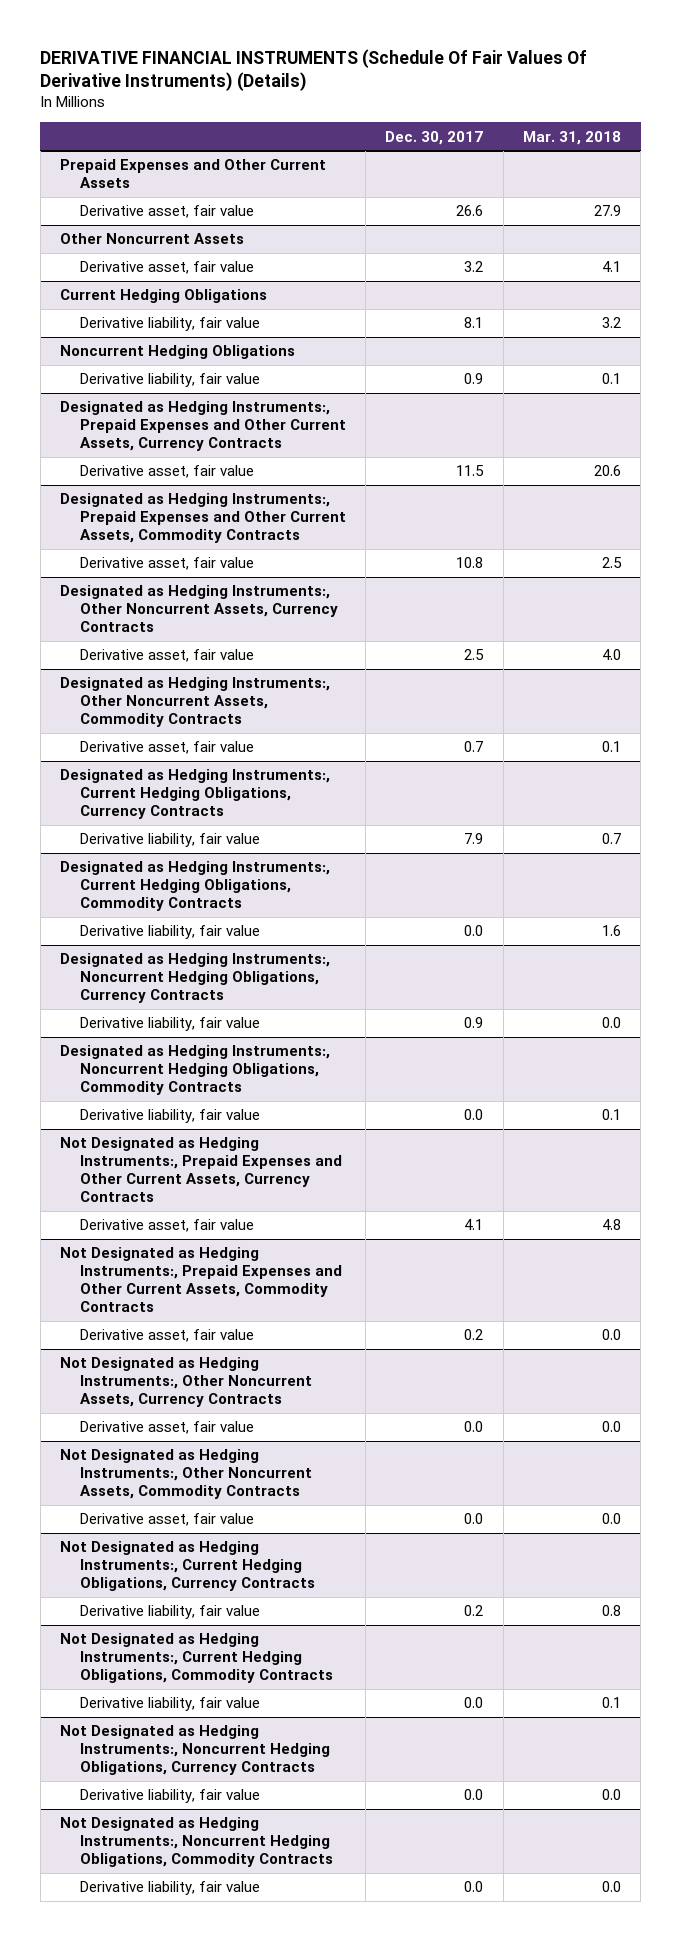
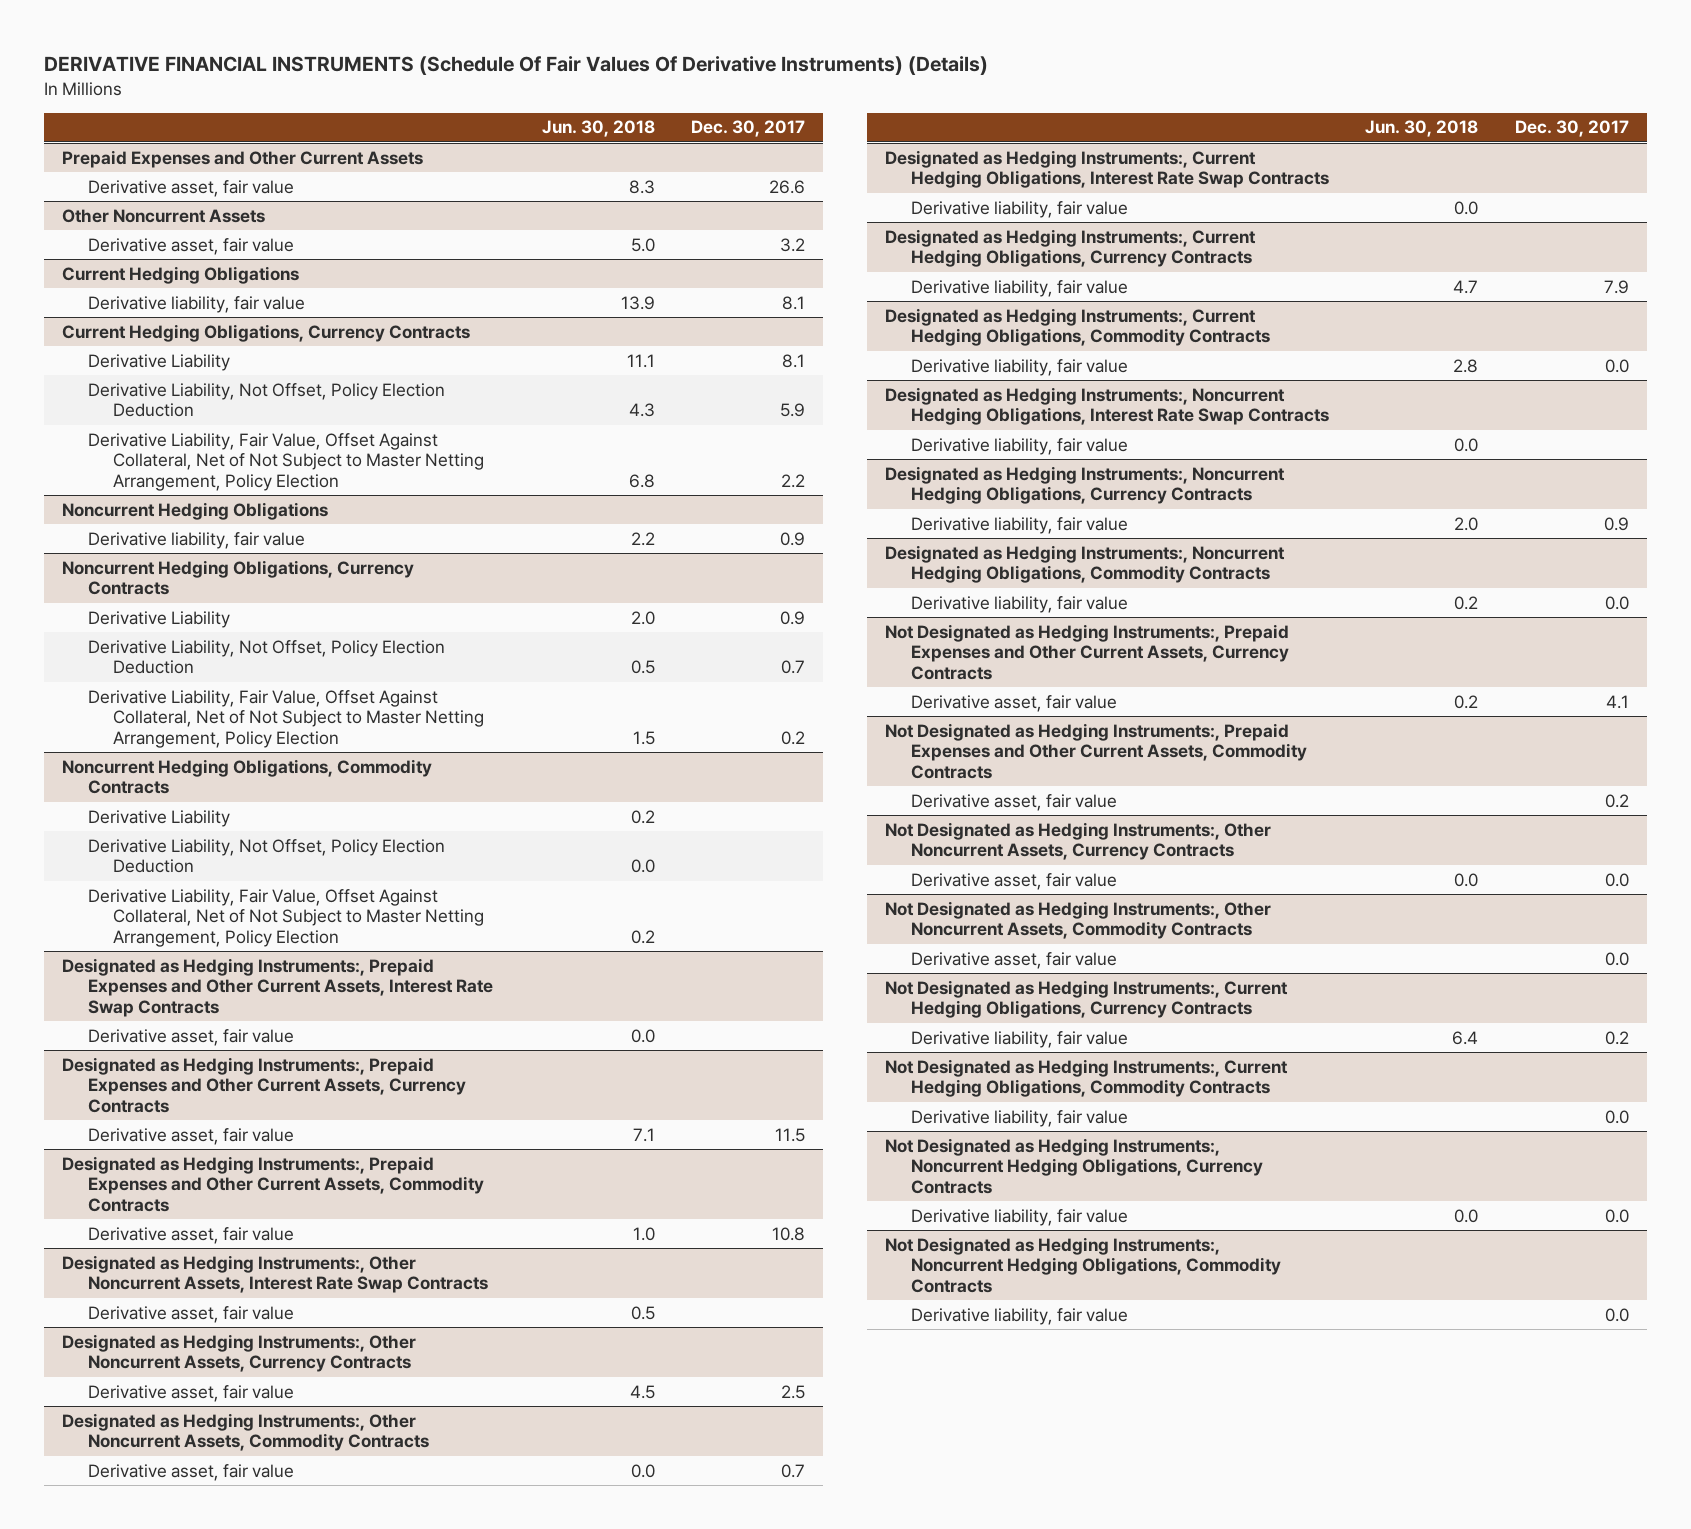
[522,130,621,145] Mar. 31, 2018 -> none
none -> [541,120,655,138] Jun. 30, 2018
none -> [62,323,471,342] Current Hedging Obligations, Currency Contracts
none -> [87,353,230,371] Derivative Liability
none -> [87,382,445,418] Derivative Liability, Not Offset, Policy Election Deduction
none -> [87,432,485,491] Derivative Liability, Fair Value, Offset Against Collateral, Net of Not Subject to Master Netting Arrangement, Policy Election
none -> [62,559,415,596] Noncurrent Hedging Obligations, Currency Contracts
none -> [87,610,230,628] Derivative Liability
none -> [87,639,445,675] Derivative Liability, Not Offset, Policy Election Deduction
none -> [87,689,485,748] Derivative Liability, Fair Value, Offset Against Collateral, Net of Not Subject to Master Netting Arrangement, Policy Election
none -> [62,758,433,795] Noncurrent Hedging Obligations, Commodity Contracts
none -> [87,809,230,827] Derivative Liability
none -> [87,838,445,874] Derivative Liability, Not Offset, Policy Election Deduction
none -> [87,888,485,947] Derivative Liability, Fair Value, Offset Against Collateral, Net of Not Subject to Master Netting Arrangement, Policy Election
none -> [62,957,493,1017] Designated as Hedging Instruments:, Prepaid Expenses and Other Current Assets, Interest Rate Swap Contracts
none -> [87,1028,294,1046] Derivative asset, fair value
none -> [62,1254,488,1294] Designated as Hedging Instruments:, Other Noncurrent Assets, Interest Rate Swap Contracts
none -> [87,1305,294,1323] Derivative asset, fair value
none -> [885,149,1329,189] Designated as Hedging Instruments:, Current Hedging Obligations, Interest Rate Swap Contracts
none -> [910,200,1128,218] Derivative liability, fair value
none -> [885,386,1329,426] Designated as Hedging Instruments:, Noncurrent Hedging Obligations, Interest Rate Swap Contracts
none -> [910,437,1128,455] Derivative liability, fair value

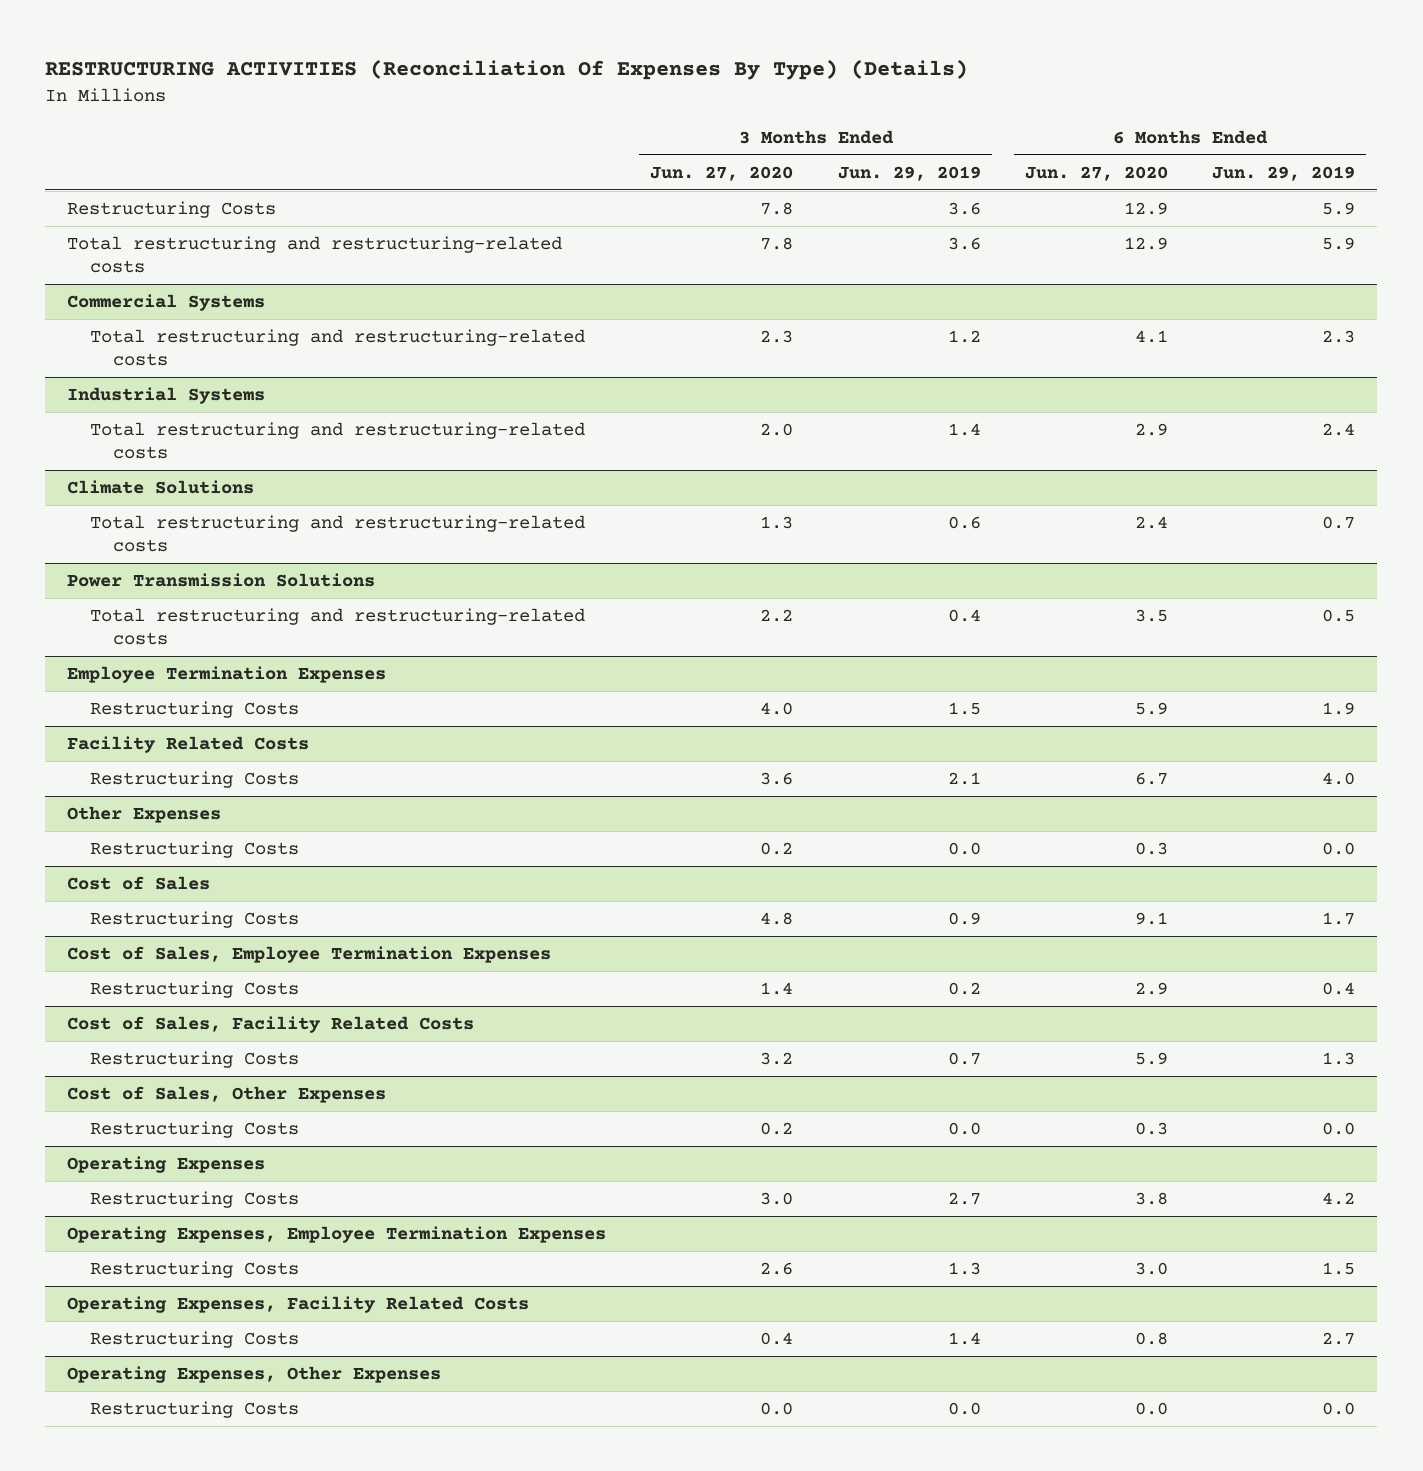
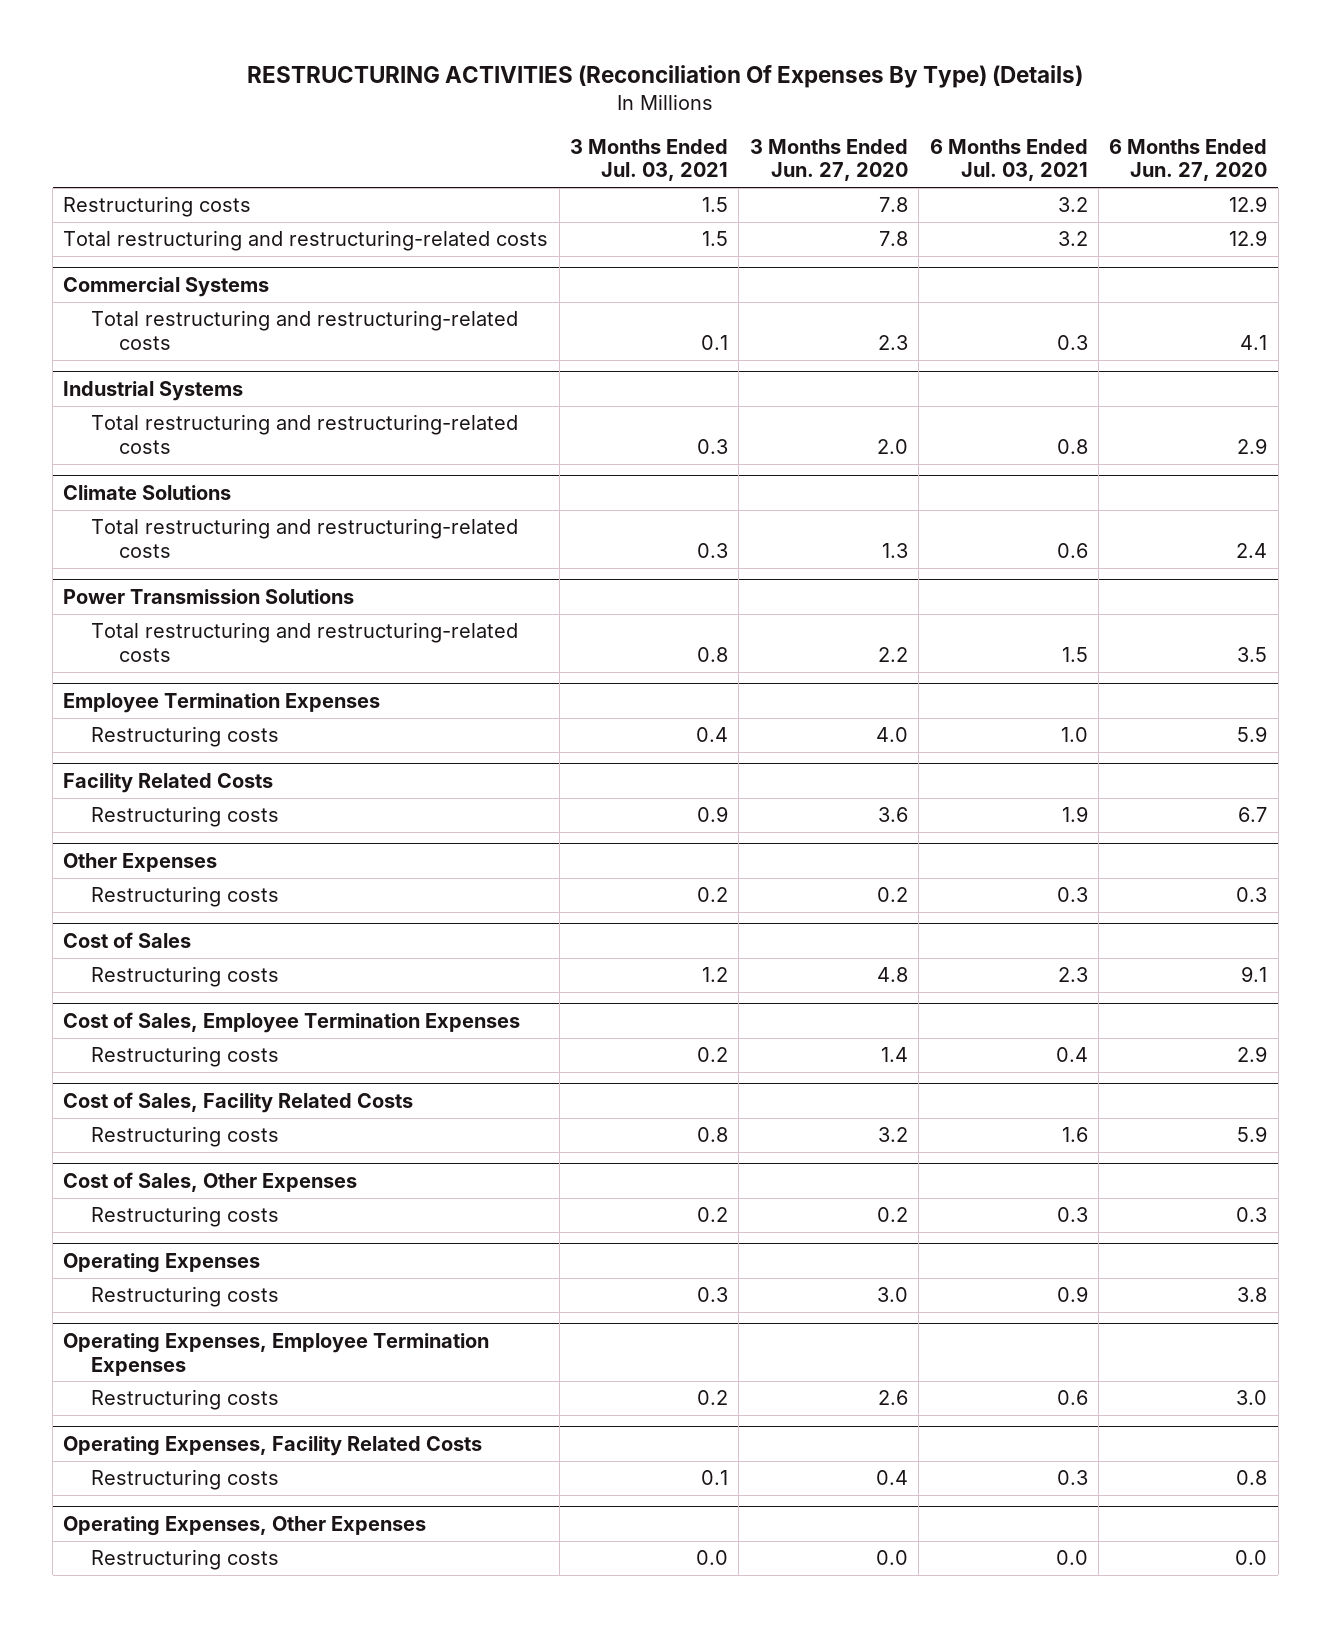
[837,165,981,181] Jun. 29, 2019 -> none
[1212,165,1356,181] Jun. 29, 2019 -> none
none -> [570,138,729,182] 3 Months Ended Jul. 03, 2021
none -> [929,138,1088,182] 6 Months Ended Jul. 03, 2021
[67,200,277,218] Restructuring Costs -> [63,196,252,218] Restructuring costs
[89,700,299,718] Restructuring Costs -> [91,726,280,748] Restructuring costs
[89,770,299,788] Restructuring Costs -> [91,806,280,828] Restructuring costs
[89,840,299,858] Restructuring Costs -> [91,886,280,908] Restructuring costs
[89,910,299,928] Restructuring Costs -> [91,966,280,988] Restructuring costs
[89,980,299,998] Restructuring Costs -> [91,1046,280,1068] Restructuring costs
[89,1050,299,1068] Restructuring Costs -> [91,1126,280,1148] Restructuring costs
[89,1120,299,1138] Restructuring Costs -> [91,1206,280,1228] Restructuring costs
[89,1190,299,1208] Restructuring Costs -> [91,1286,280,1308] Restructuring costs
[89,1260,299,1278] Restructuring Costs -> [91,1389,280,1411] Restructuring costs
[89,1330,299,1348] Restructuring Costs -> [91,1469,280,1491] Restructuring costs
[89,1400,299,1418] Restructuring Costs -> [91,1549,280,1571] Restructuring costs

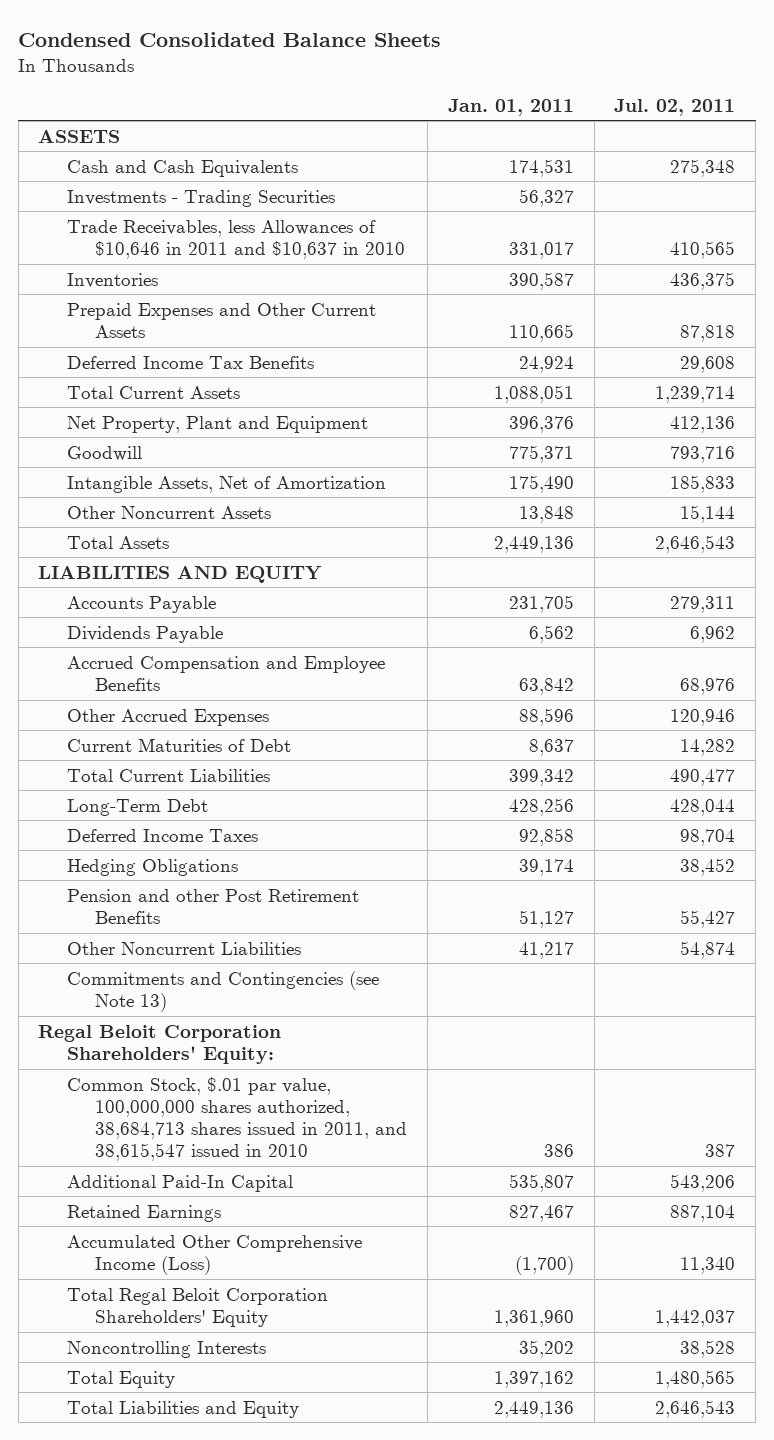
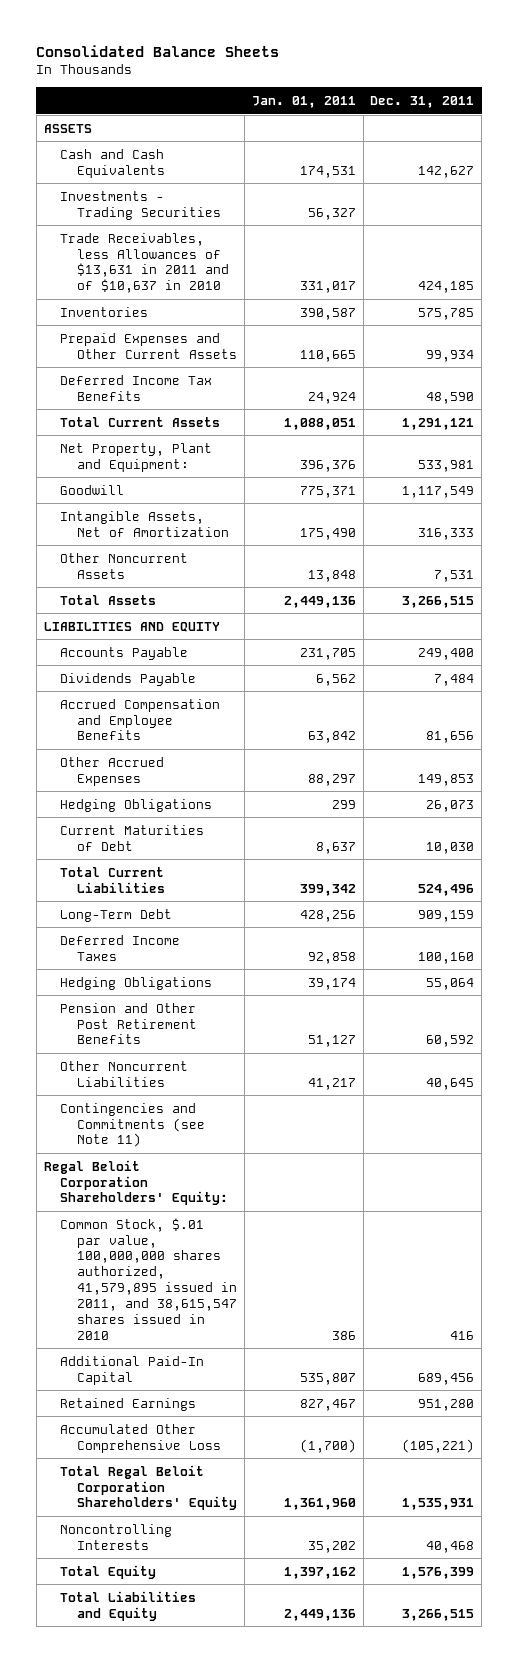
[18,31,442,47] Condensed Consolidated Balance Sheets -> [36,44,280,57] Consolidated Balance Sheets
[614,98,736,116] Jul. 02, 2011 -> none
none -> [370,96,475,109] Dec. 31, 2011
[66,219,406,259] Trade Receivables, less Allowances of $10,646 in 2011 and $10,637 in 2010 -> [60,232,230,294] Trade Receivables, less Allowances of $13,631 in 2011 and of $10,637 in 2010
[66,415,368,433] Net Property, Plant and Equipment -> [60,442,213,472] Net Property, Plant and Equipment:
[518,707,574,726] 88,596 -> [307,773,356,786] 88,297
none -> [60,798,213,812] Hedging Obligations
[66,888,359,924] Pension and other Post Retirement Benefits -> [60,1002,198,1045] Pension and Other Post Retirement Benefits
[66,970,379,1012] Commitments and Contingencies (see Note 13) -> [60,1102,206,1148] Contingencies and Commitments (see Note 11)
[66,1076,408,1161] Common Stock, $.01 par value, 100,000,000 shares authorized, 38,684,713 shares issued in 2011, and 38,615,547 issued in 2010 -> [60,1217,238,1340] Common Stock, $.01 par value, 100,000,000 shares authorized, 41,579,895 issued in 2011, and 38,615,547 shares issued in 2010
[66,1234,362,1275] Accumulated Other Comprehensive Income (Loss) -> [60,1423,222,1453] Accumulated Other Comprehensive Loss

